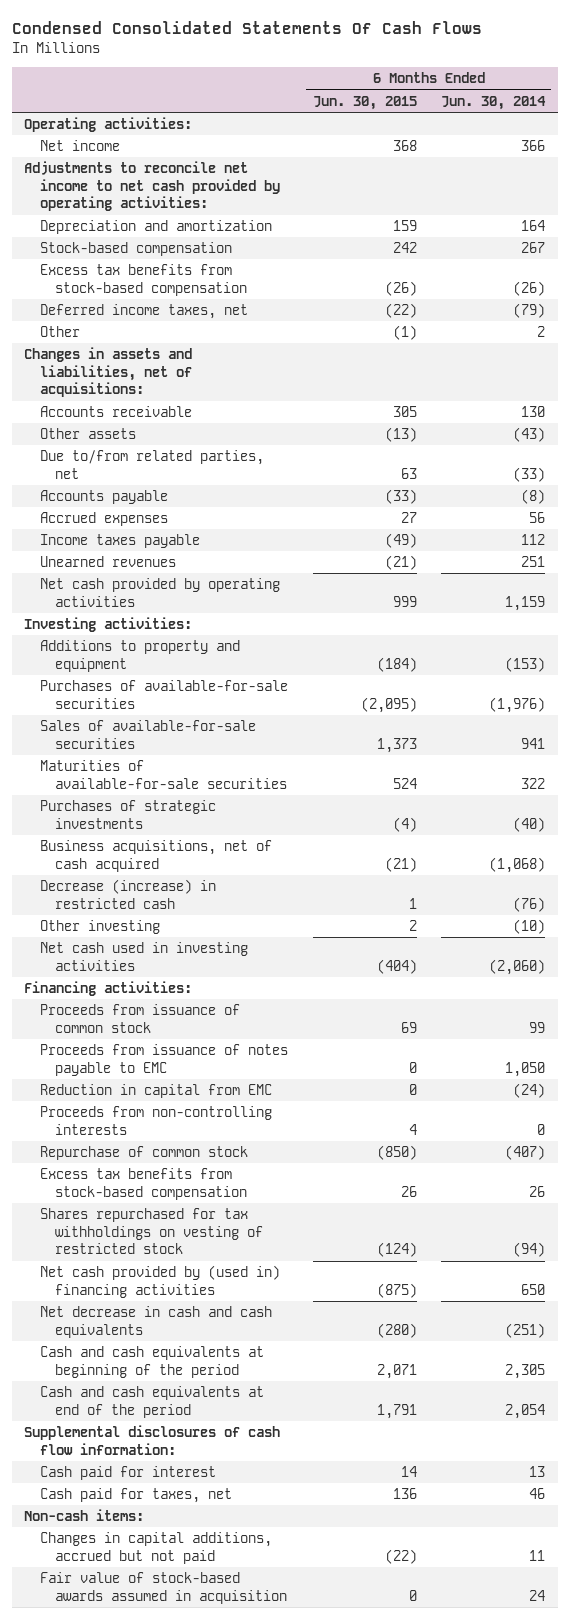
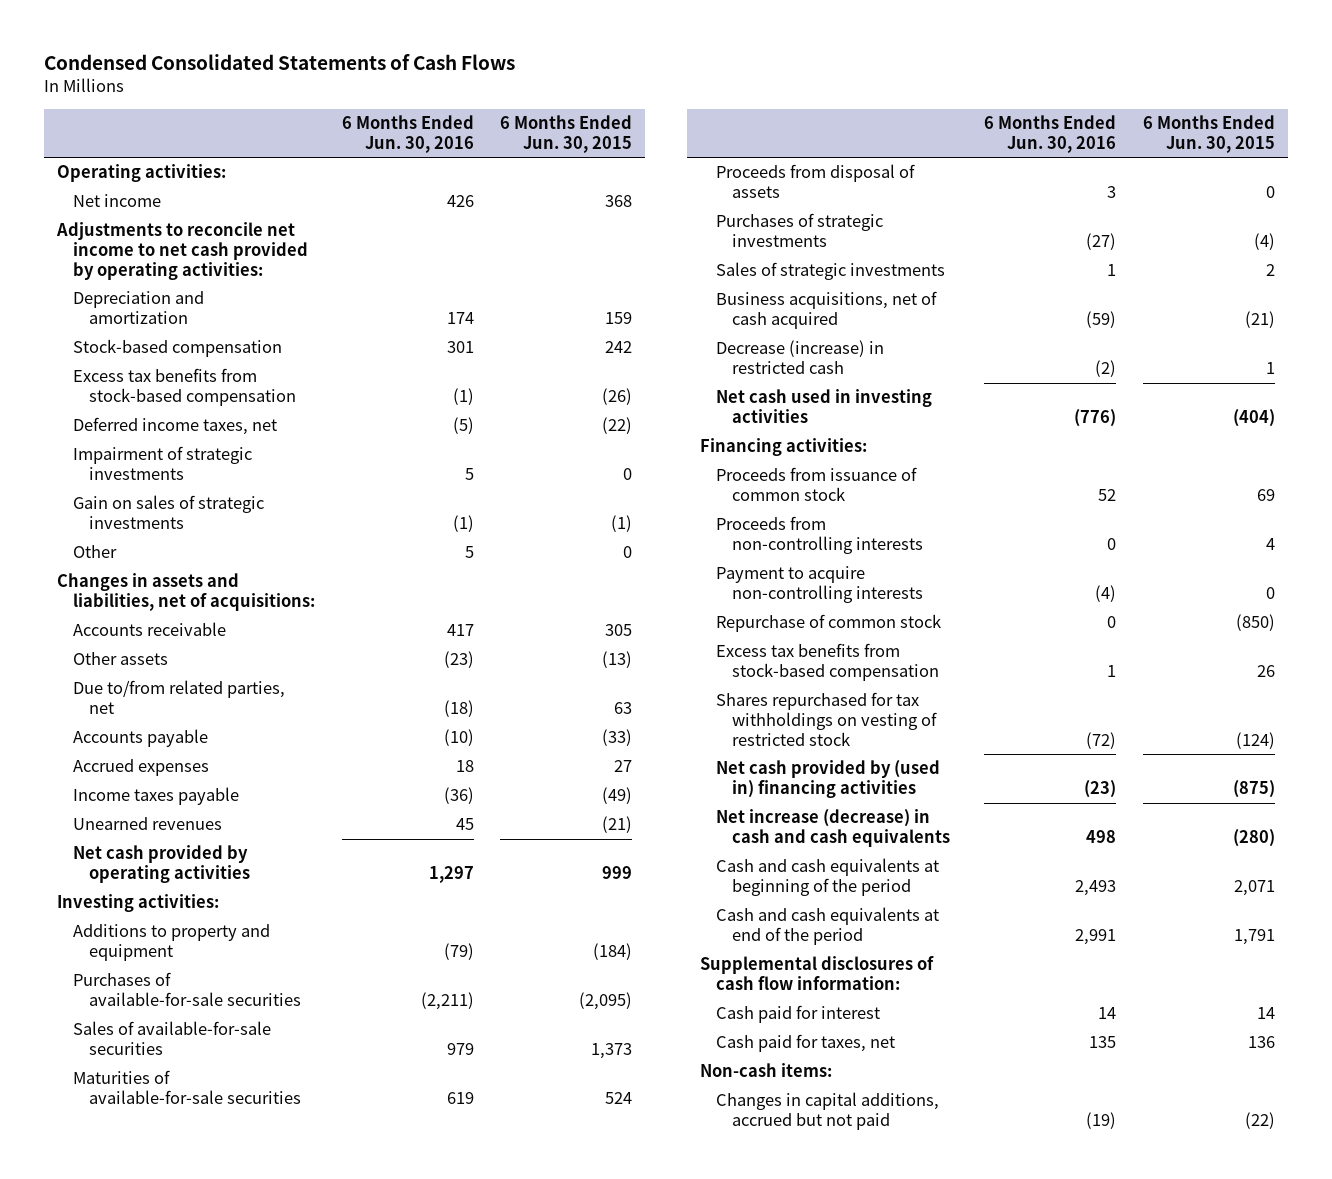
[12,21,483,35] Condensed Consolidated Statements Of Cash Flows -> [44,53,516,70] Condensed Consolidated Statements of Cash Flows
[441,95,547,110] Jun. 30, 2014 -> none
none -> [341,115,474,153] 6 Months Ended Jun. 30, 2016
none -> [73,446,253,481] Impairment of strategic investments
none -> [73,495,265,530] Gain on sales of strategic investments
[392,325,417,341] (1) -> [623,546,633,559] 0
none -> [715,164,915,199] Proceeds from disposal of assets
none -> [715,262,945,281] Sales of strategic investments
[39,920,160,935] Other investing -> none
[39,1044,288,1076] Proceeds from issuance of notes payable to EMC -> none
[39,1084,272,1099] Reduction in capital from EMC -> none
none -> [715,566,923,604] Payment to acquire non-controlling interests
[39,1306,272,1338] Net decrease in cash and cash equivalents -> [715,809,950,848] Net increase (decrease) in cash and cash equivalents
[39,1572,288,1604] Fair value of stock-based awards assumed in acquisition -> none

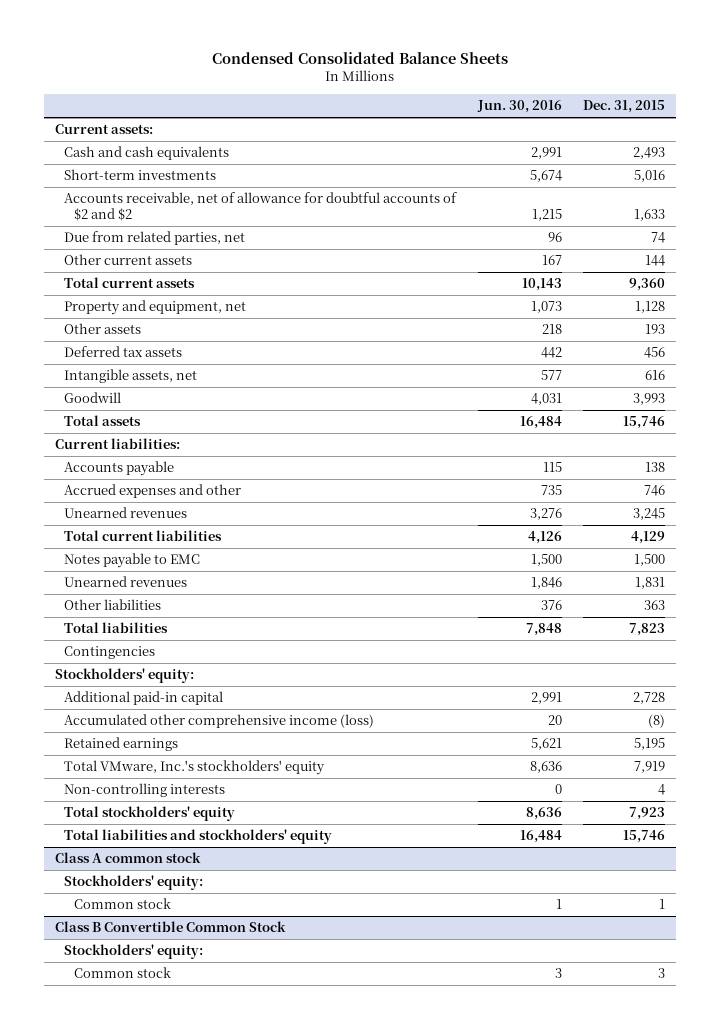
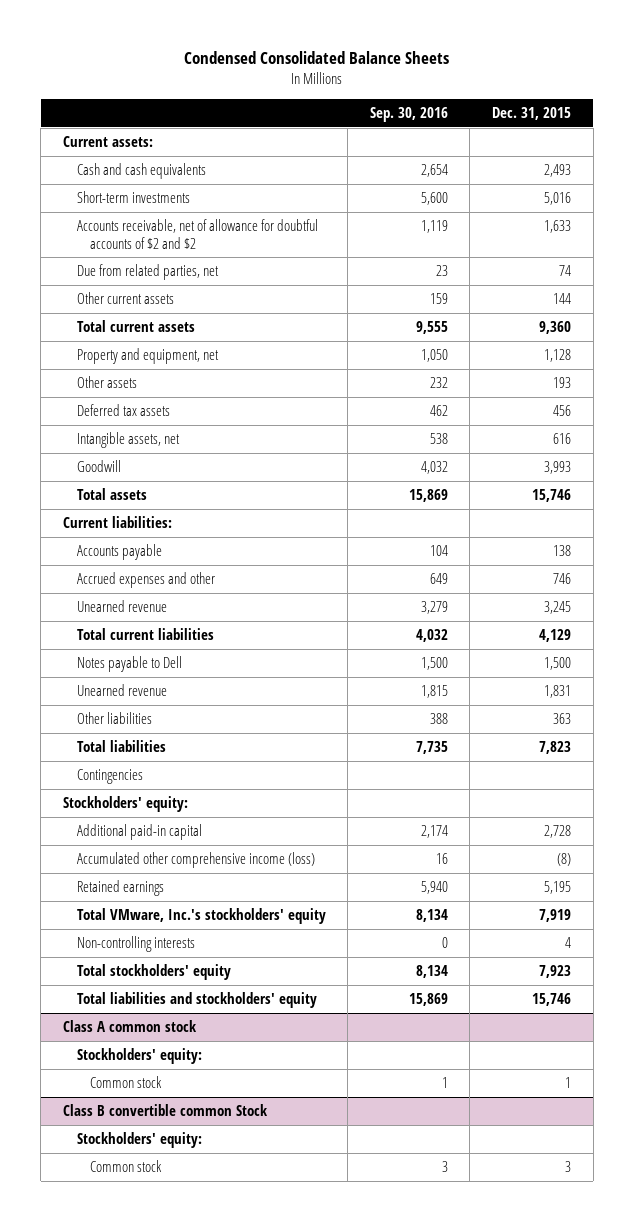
[476,100,562,114] Jun. 30, 2016 -> none
none -> [369,107,448,123] Sep. 30, 2016
[64,507,188,519] Unearned revenues -> [76,600,167,613] Unearned revenue
[64,553,201,569] Notes payable to EMC -> [76,656,182,673] Notes payable to Dell
[64,576,188,588] Unearned revenues -> [76,684,167,697] Unearned revenue
[54,921,286,933] Class B Convertible Common Stock -> [62,1104,268,1117] Class B convertible common Stock

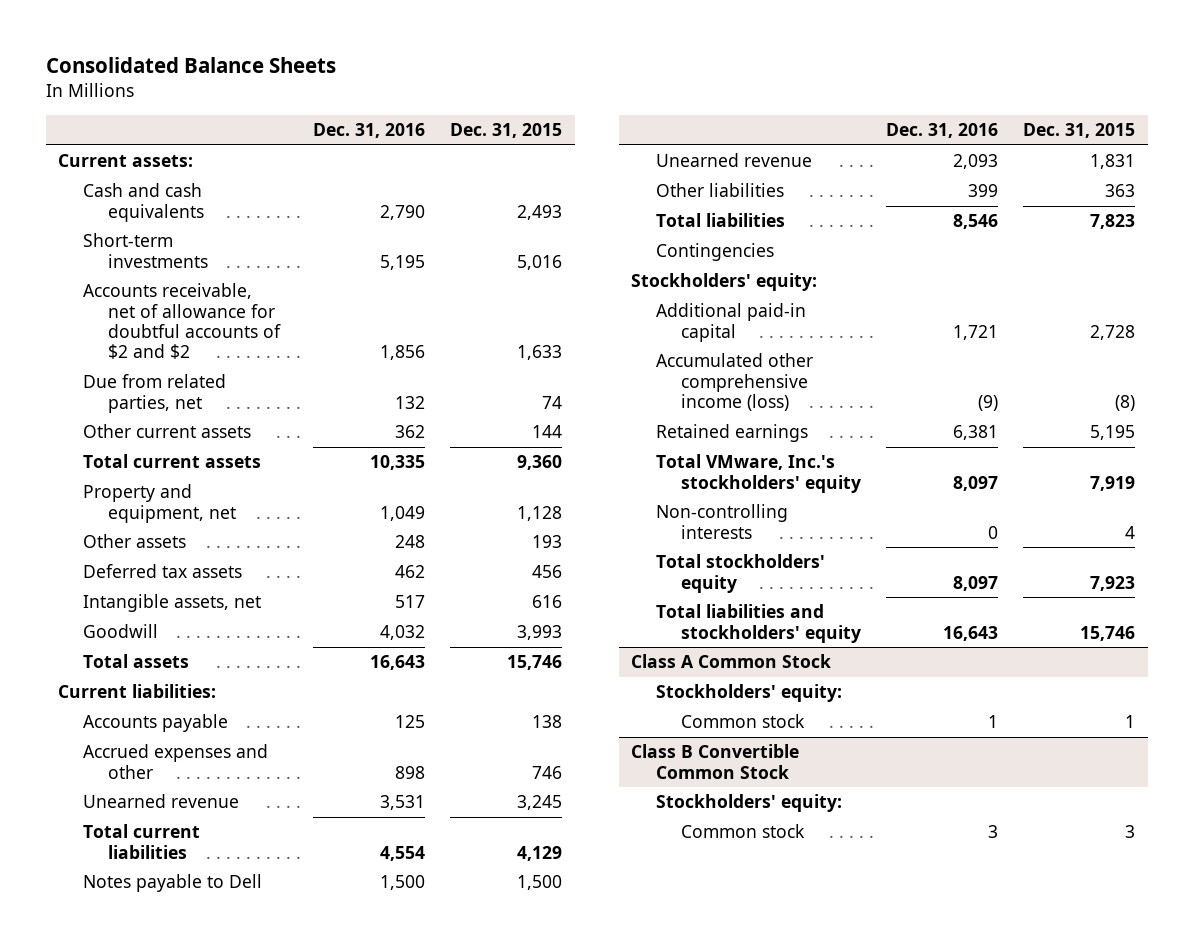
[183,51,449,65] Condensed Consolidated Balance Sheets -> [45,57,336,74] Consolidated Balance Sheets
[369,107,448,123] Sep. 30, 2016 -> none
none -> [313,123,426,139] Dec. 31, 2016
[62,1020,197,1033] Class A common stock -> [631,654,832,669] Class A Common Stock
[62,1104,268,1117] Class B convertible common Stock -> [631,744,800,779] Class B Convertible Common Stock

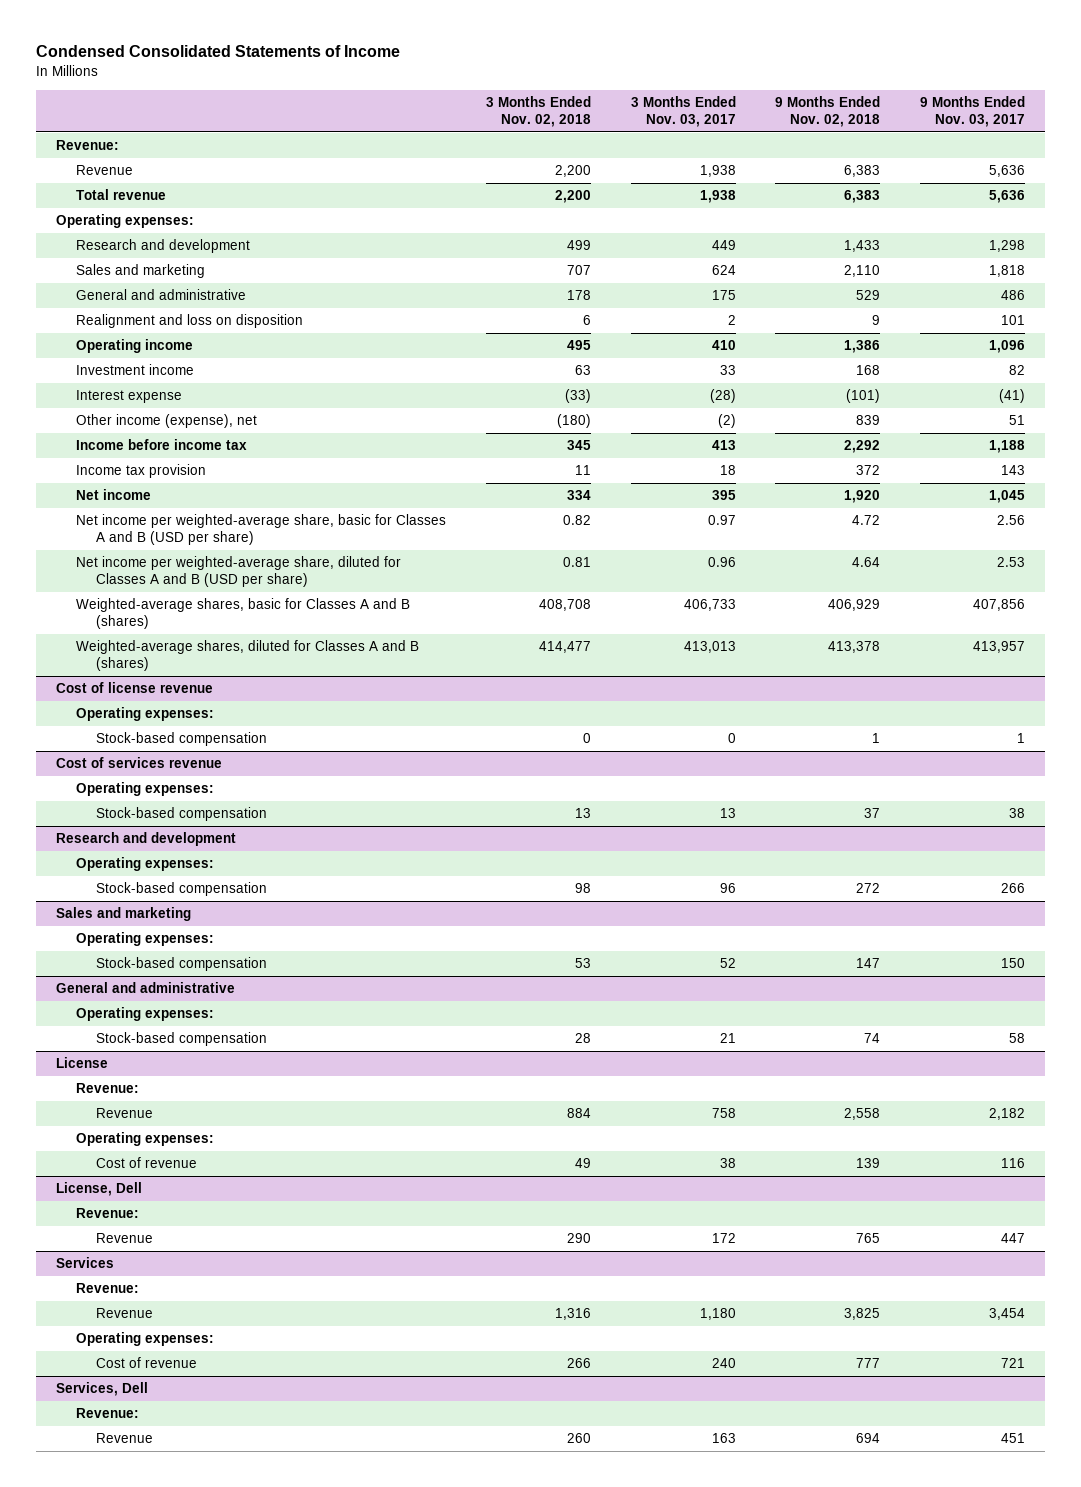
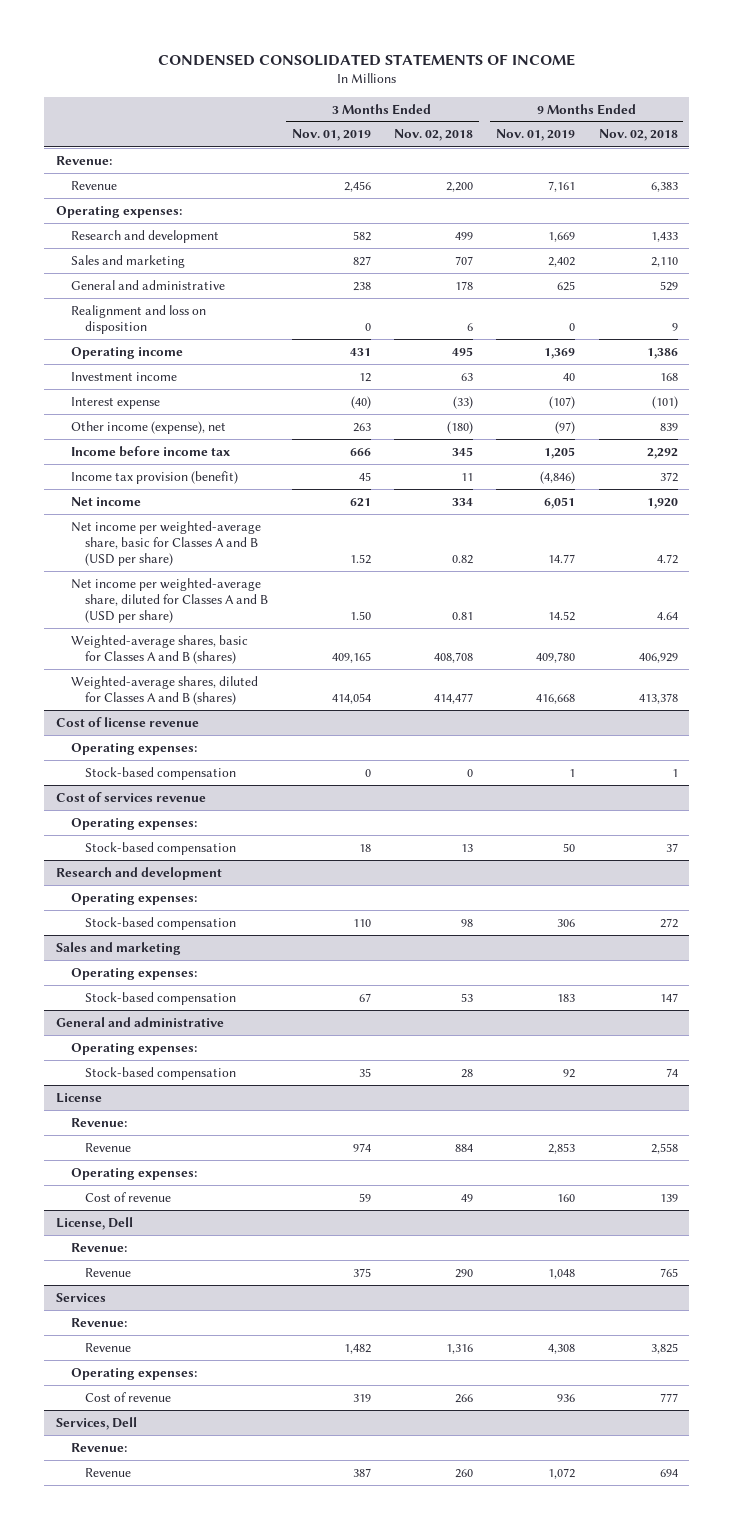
[36,45,401,58] Condensed Consolidated Statements of Income -> [157,54,575,67] CONDENSED CONSOLIDATED STATEMENTS OF INCOME
[630,95,736,128] 3 Months Ended Nov. 03, 2017 -> none
[920,95,1026,128] 9 Months Ended Nov. 03, 2017 -> none
none -> [291,129,371,142] Nov. 01, 2019
none -> [496,129,576,142] Nov. 01, 2019
[75,189,166,201] Total revenue -> none
[75,464,206,479] Income tax provision -> [70,470,238,484] Income tax provision (benefit)

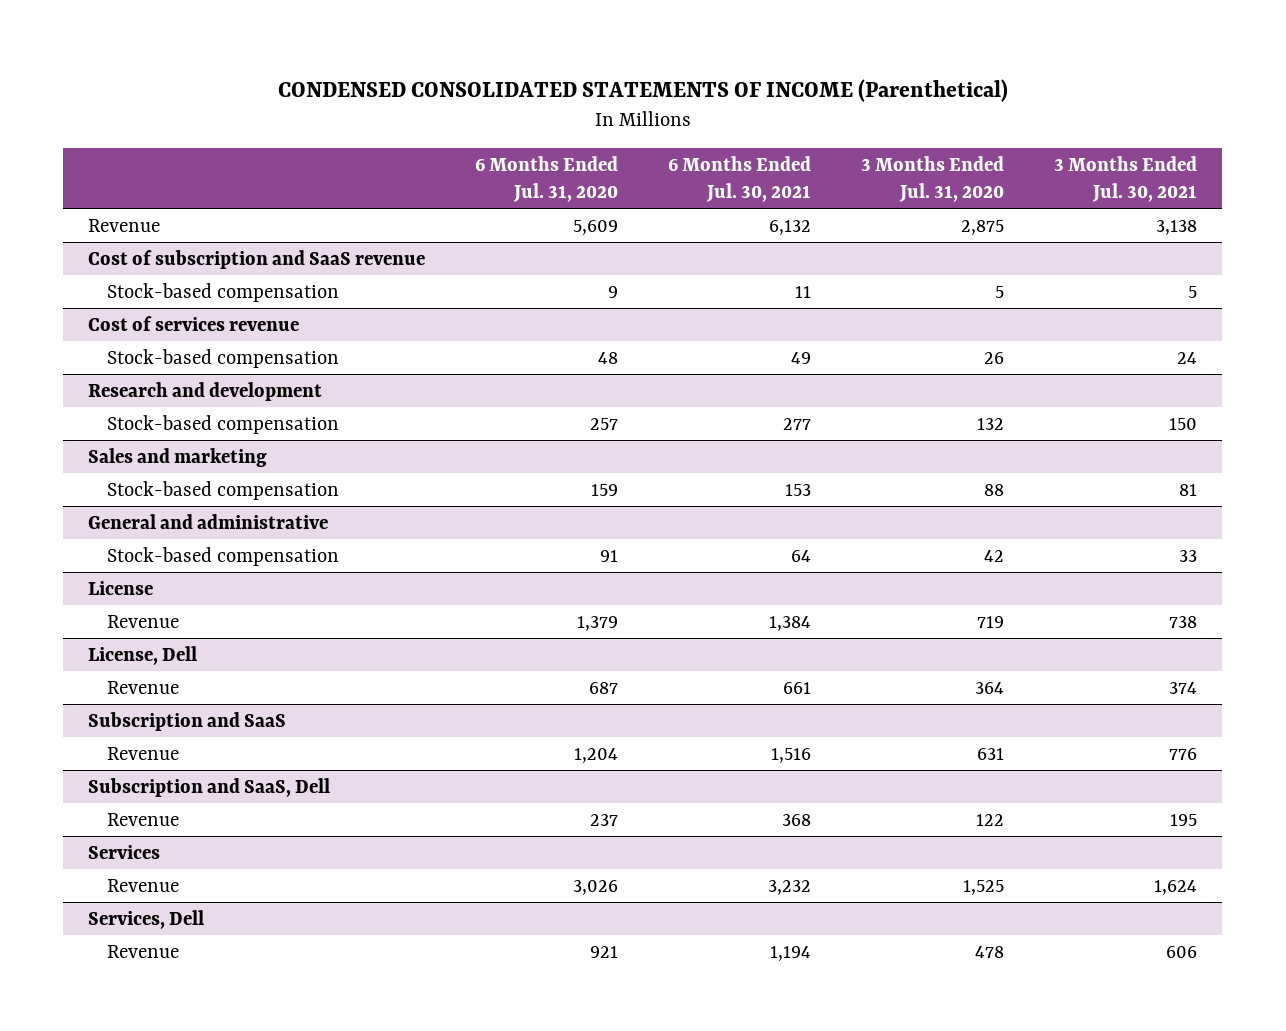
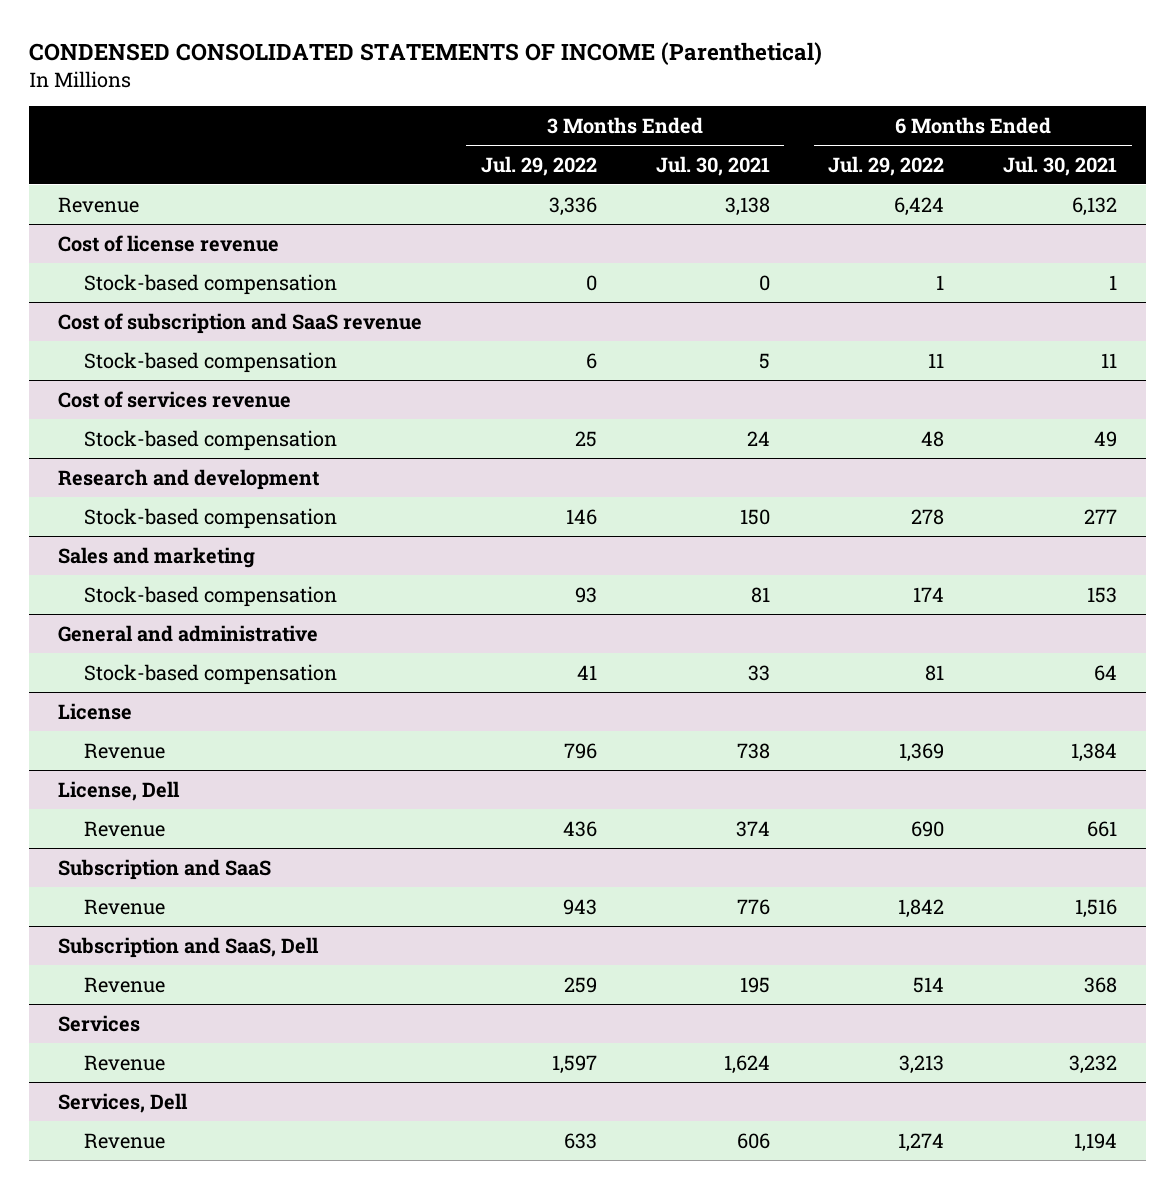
[475,155,619,202] 6 Months Ended Jul. 31, 2020 -> none
[861,155,1005,202] 3 Months Ended Jul. 31, 2020 -> none
none -> [481,155,598,176] Jul. 29, 2022
none -> [828,155,945,176] Jul. 29, 2022
none -> [58,234,280,252] Cost of license revenue
none -> [84,273,338,295] Stock-based compensation

